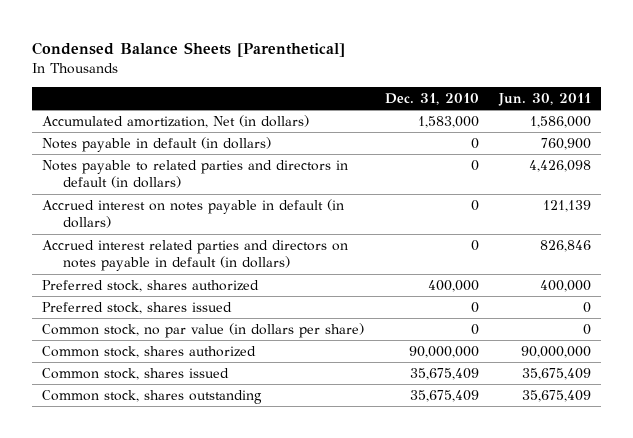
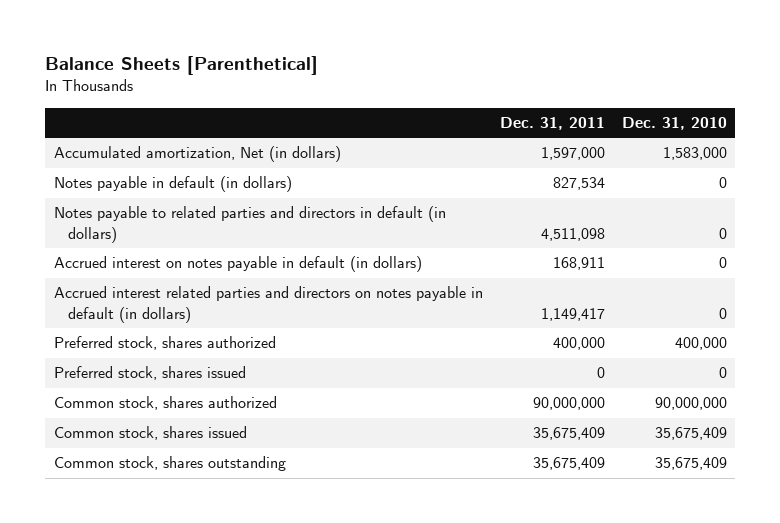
[32,42,346,58] Condensed Balance Sheets [Parenthetical] -> [44,55,318,75] Balance Sheets [Parenthetical]
[497,93,591,107] Jun. 30, 2011 -> none
none -> [499,116,605,130] Dec. 31, 2011
[42,323,365,339] Common stock, no par value (in dollars per share) -> none

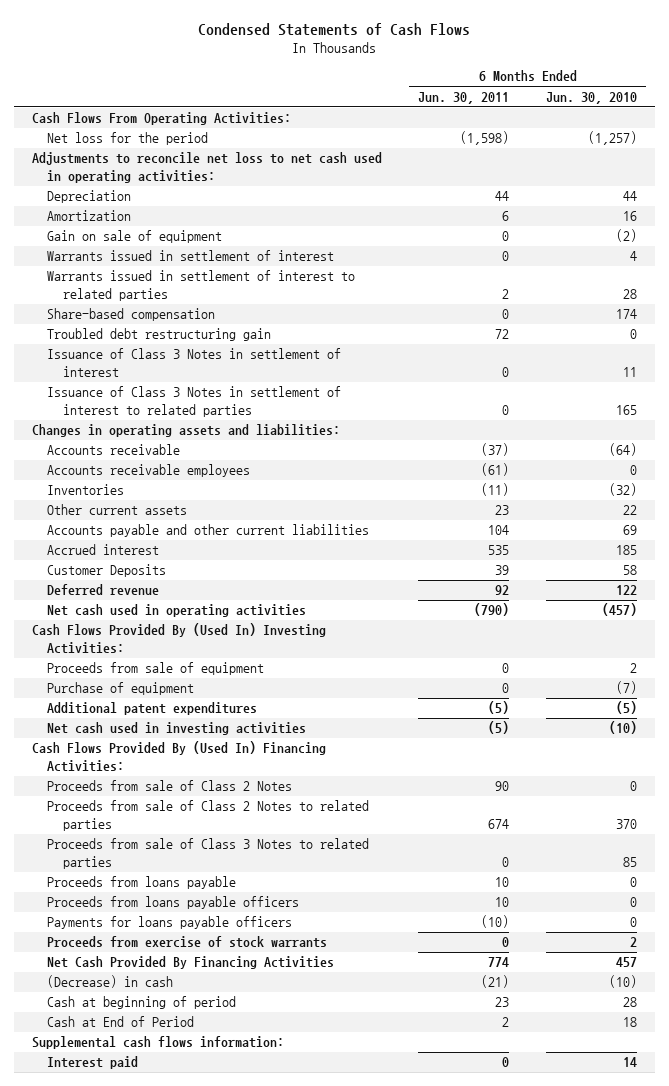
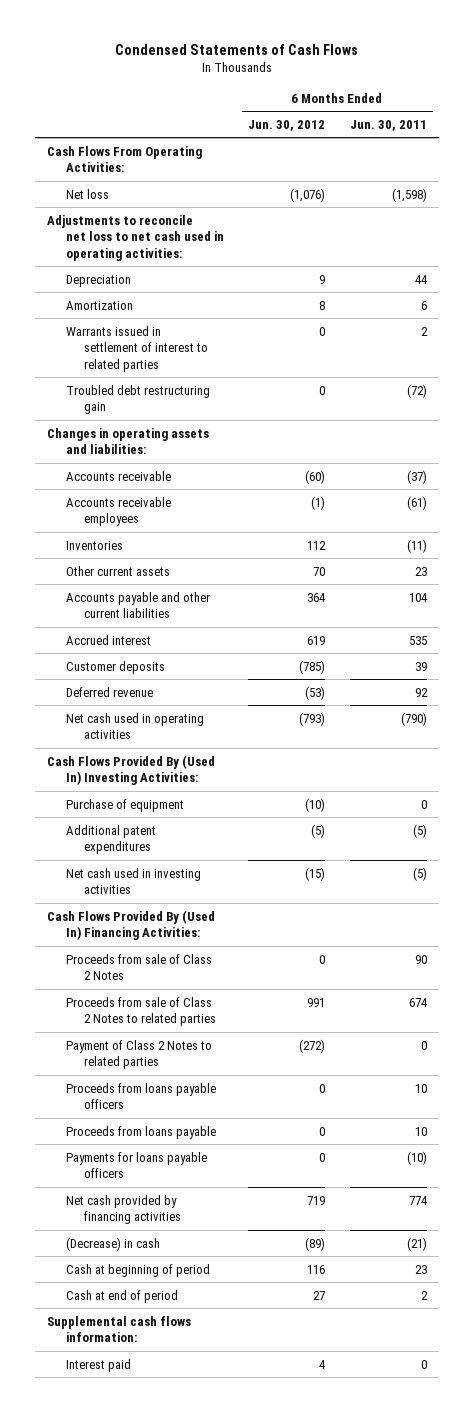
[545,91,637,104] Jun. 30, 2010 -> none
none -> [248,119,326,131] Jun. 30, 2012
[47,132,209,146] Net loss for the period -> [65,188,109,199] Net loss
[47,230,223,244] Gain on sale of equipment -> none
[47,250,335,262] Warrants issued in settlement of interest -> none
[47,308,216,322] Share-based compensation -> none
[47,348,342,377] Issuance of Class 3 Notes in settlement of interest -> none
[47,386,342,417] Issuance of Class 3 Notes in settlement of interest to related parties -> none
[495,329,510,340] 72 -> [406,383,427,398] (72)
[47,564,167,578] Customer Deposits -> [65,660,165,674] Customer deposits
[47,662,265,676] Proceeds from sale of equipment -> none
[47,838,370,869] Proceeds from sale of Class 3 Notes to related parties -> [65,1039,212,1070] Payment of Class 2 Notes to related parties
[47,876,237,890] Proceeds from loans payable -> [65,1125,216,1139] Proceeds from loans payable
[47,936,328,949] Proceeds from exercise of stock warrants -> none
[47,956,335,970] Net Cash Provided By Financing Activities -> [65,1194,182,1225] Net cash provided by financing activities
[47,1016,195,1028] Cash at End of Period -> [65,1289,178,1303] Cash at end of period

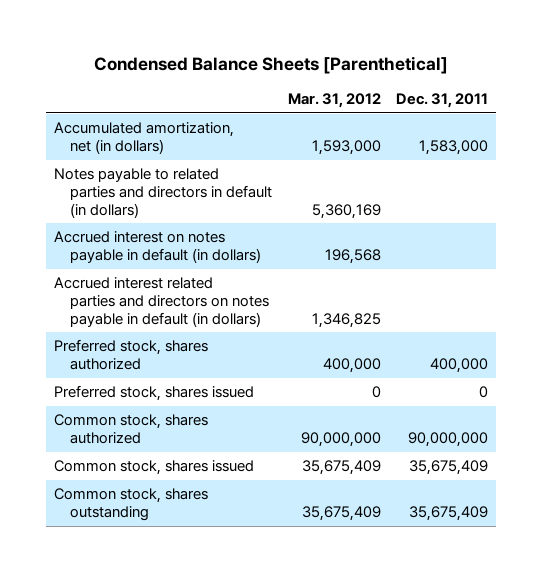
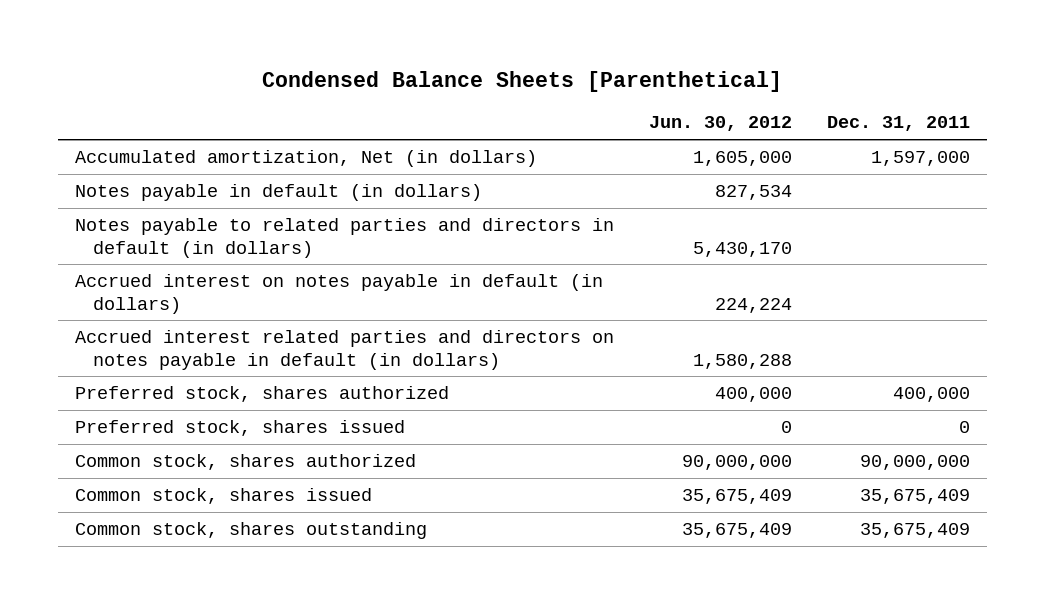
[287,93,381,109] Mar. 31, 2012 -> none
none -> [648,116,792,132] Jun. 30, 2012
[53,122,234,155] Accumulated amortization, net (in dollars) -> [75,150,538,168] Accumulated amortization, Net (in dollars)
[419,140,489,156] 1,583,000 -> [870,151,970,167] 1,597,000
none -> [75,184,483,202] Notes payable in default (in dollars)

